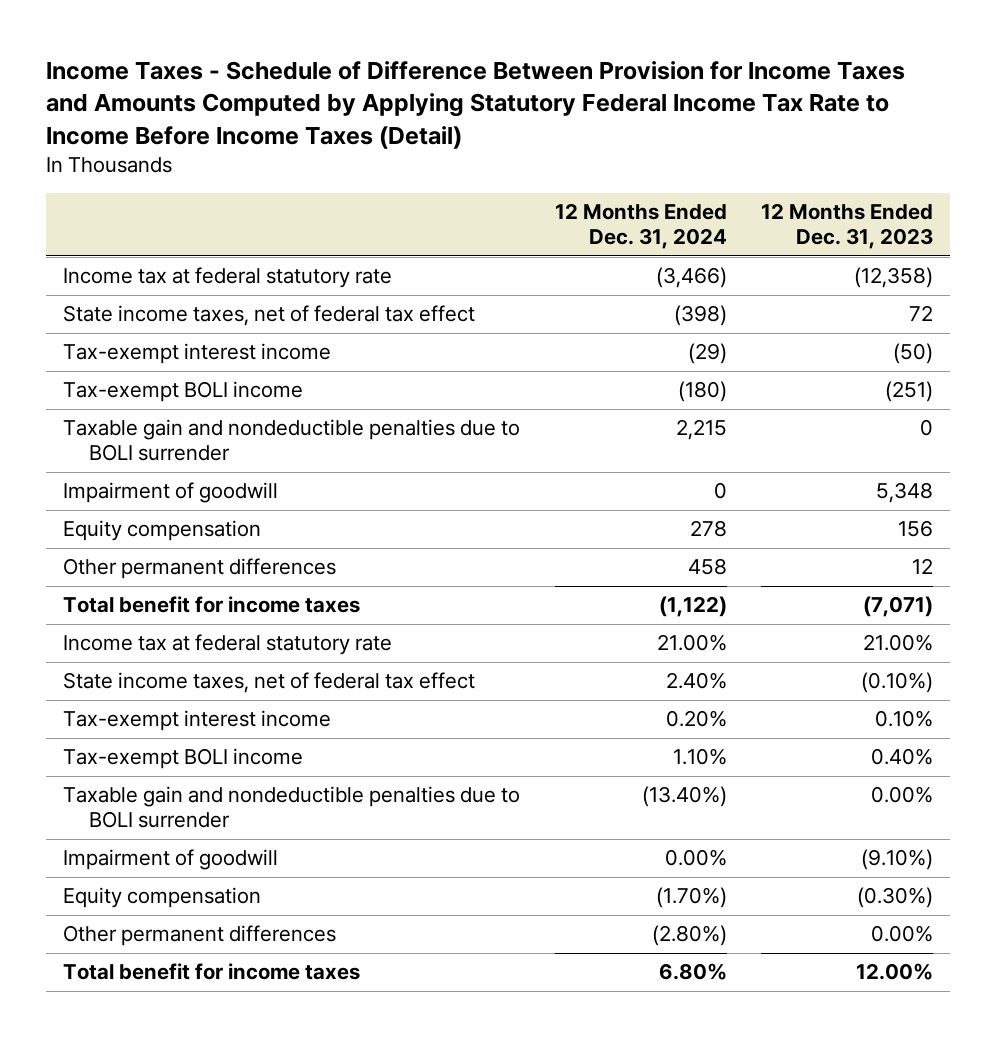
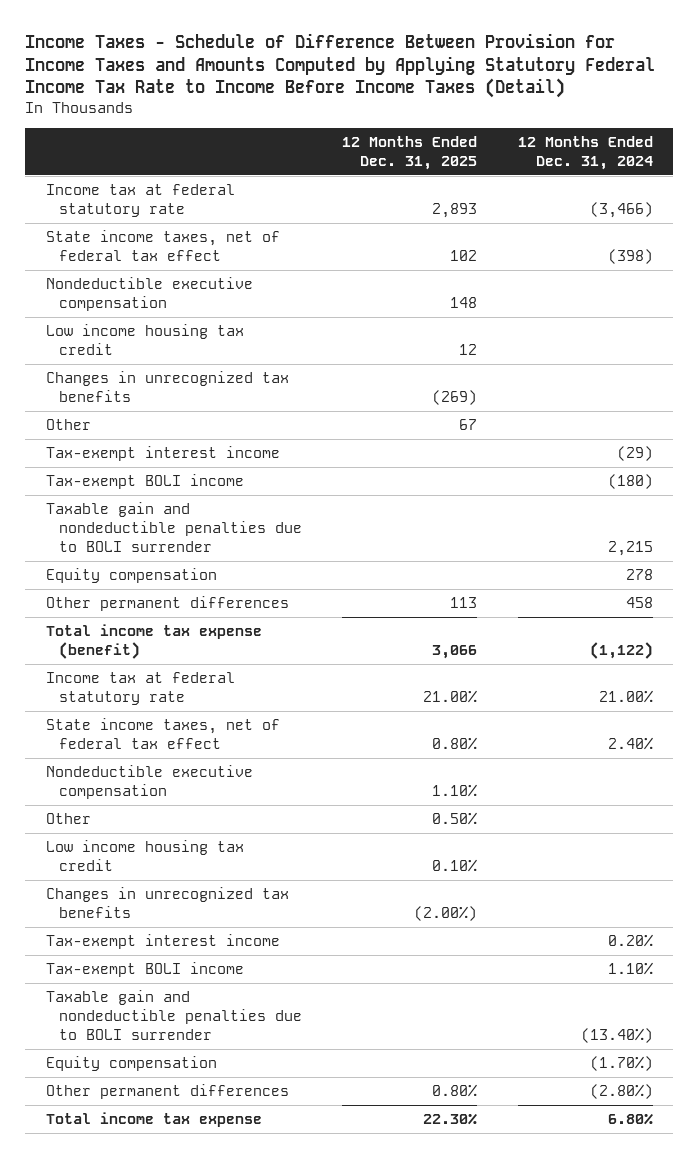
[761,203,934,250] 12 Months Ended Dec. 31, 2023 -> none
none -> [342,135,478,170] 12 Months Ended Dec. 31, 2025
none -> [45,277,253,311] Nondeductible executive compensation
none -> [45,324,244,355] Low income housing tax credit
none -> [45,371,289,402] Changes in unrecognized tax benefits
none -> [45,419,91,431] Other
[63,482,279,504] Impairment of goodwill -> none
[63,596,361,614] Total benefit for income taxes -> [45,624,262,659] Total income tax expense (benefit)
none -> [45,765,253,799] Nondeductible executive compensation
none -> [45,813,91,825] Other
none -> [45,840,244,871] Low income housing tax credit
none -> [45,887,289,918] Changes in unrecognized tax benefits
[63,849,279,871] Impairment of goodwill -> none
[63,963,361,981] Total benefit for income taxes -> [45,1112,262,1128] Total income tax expense

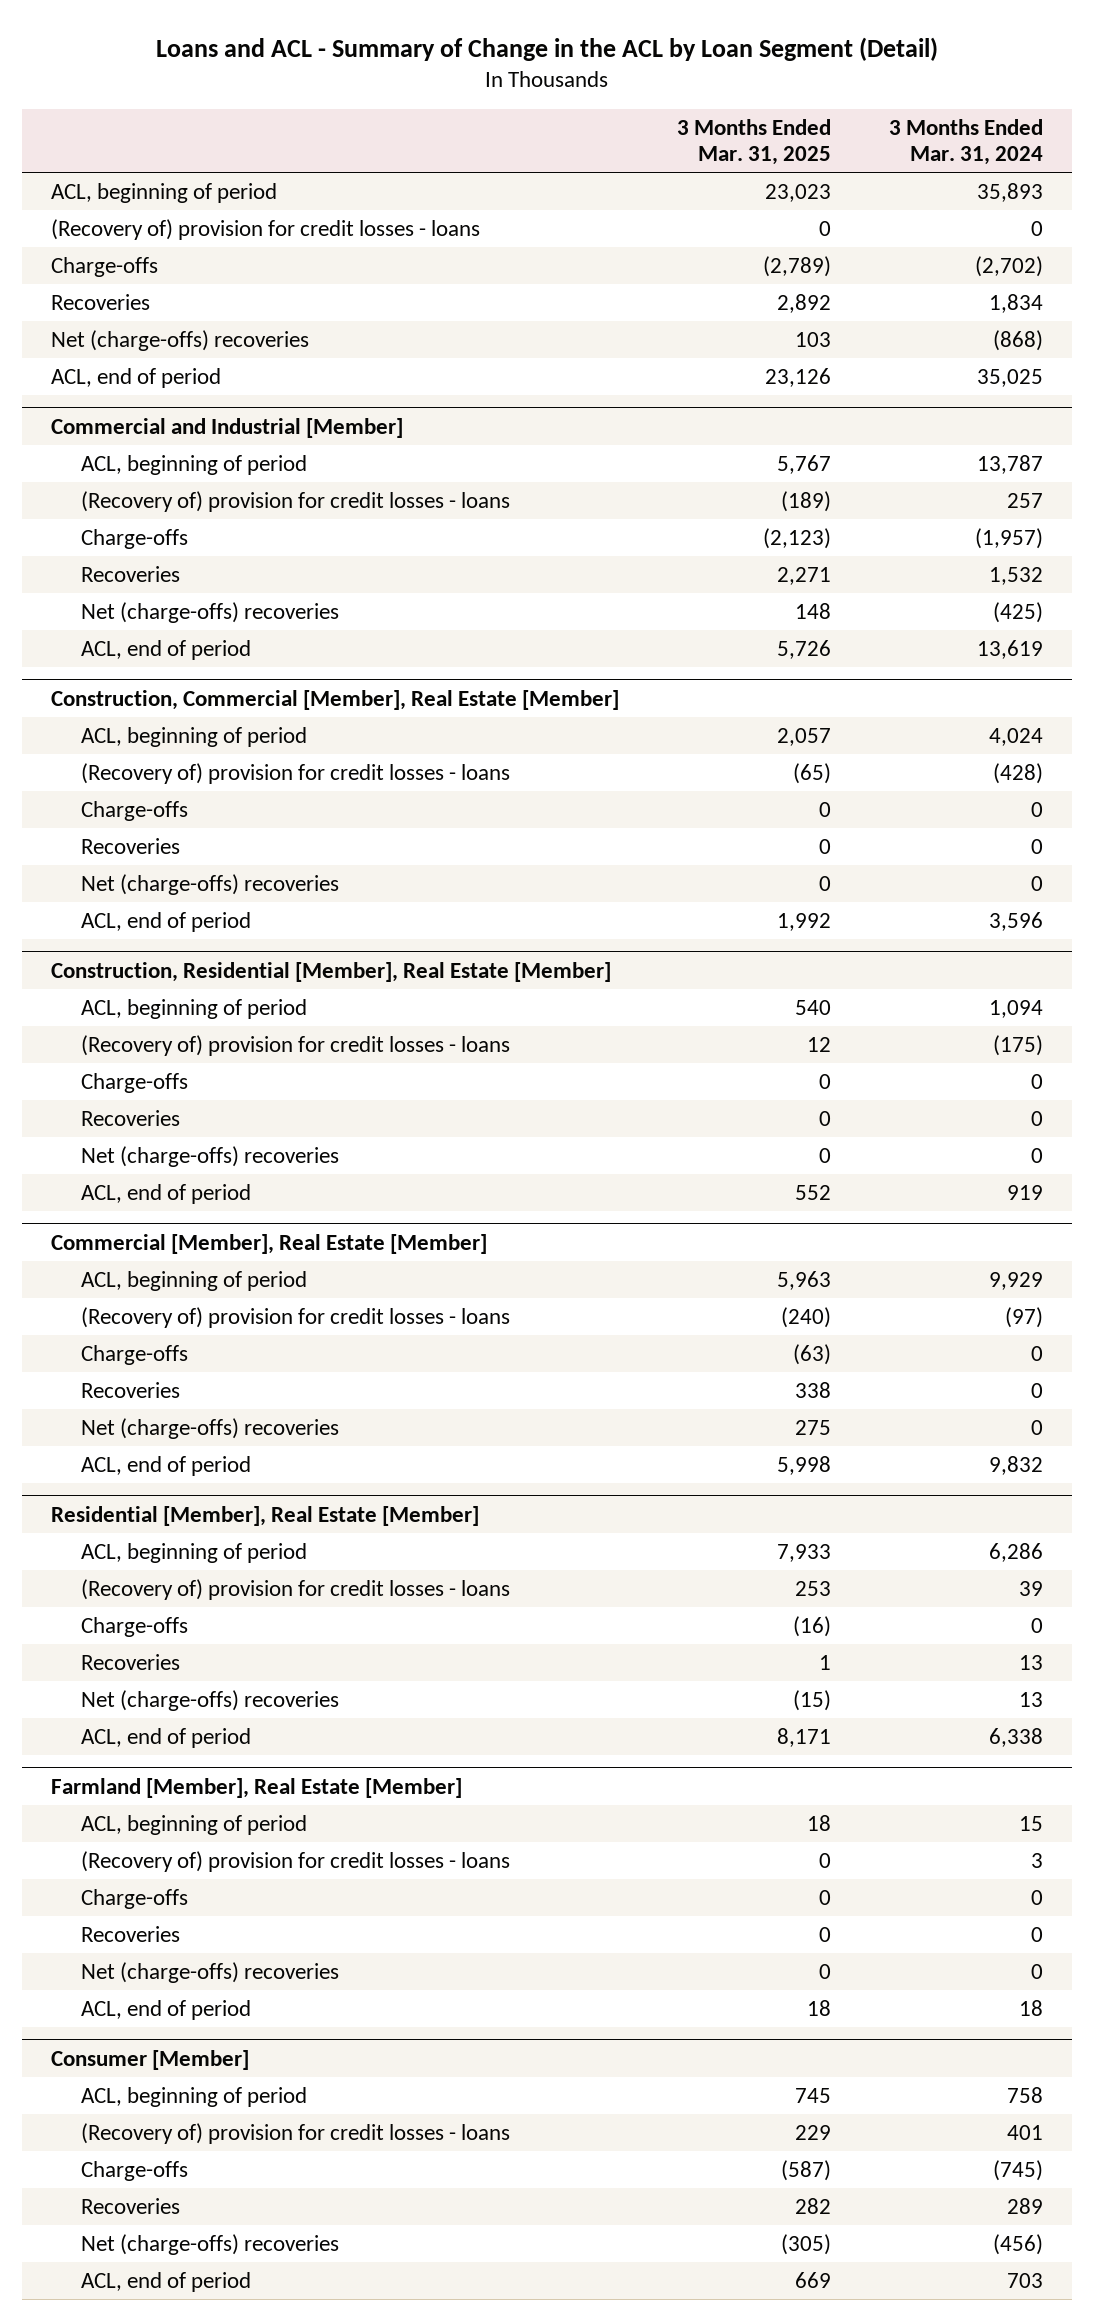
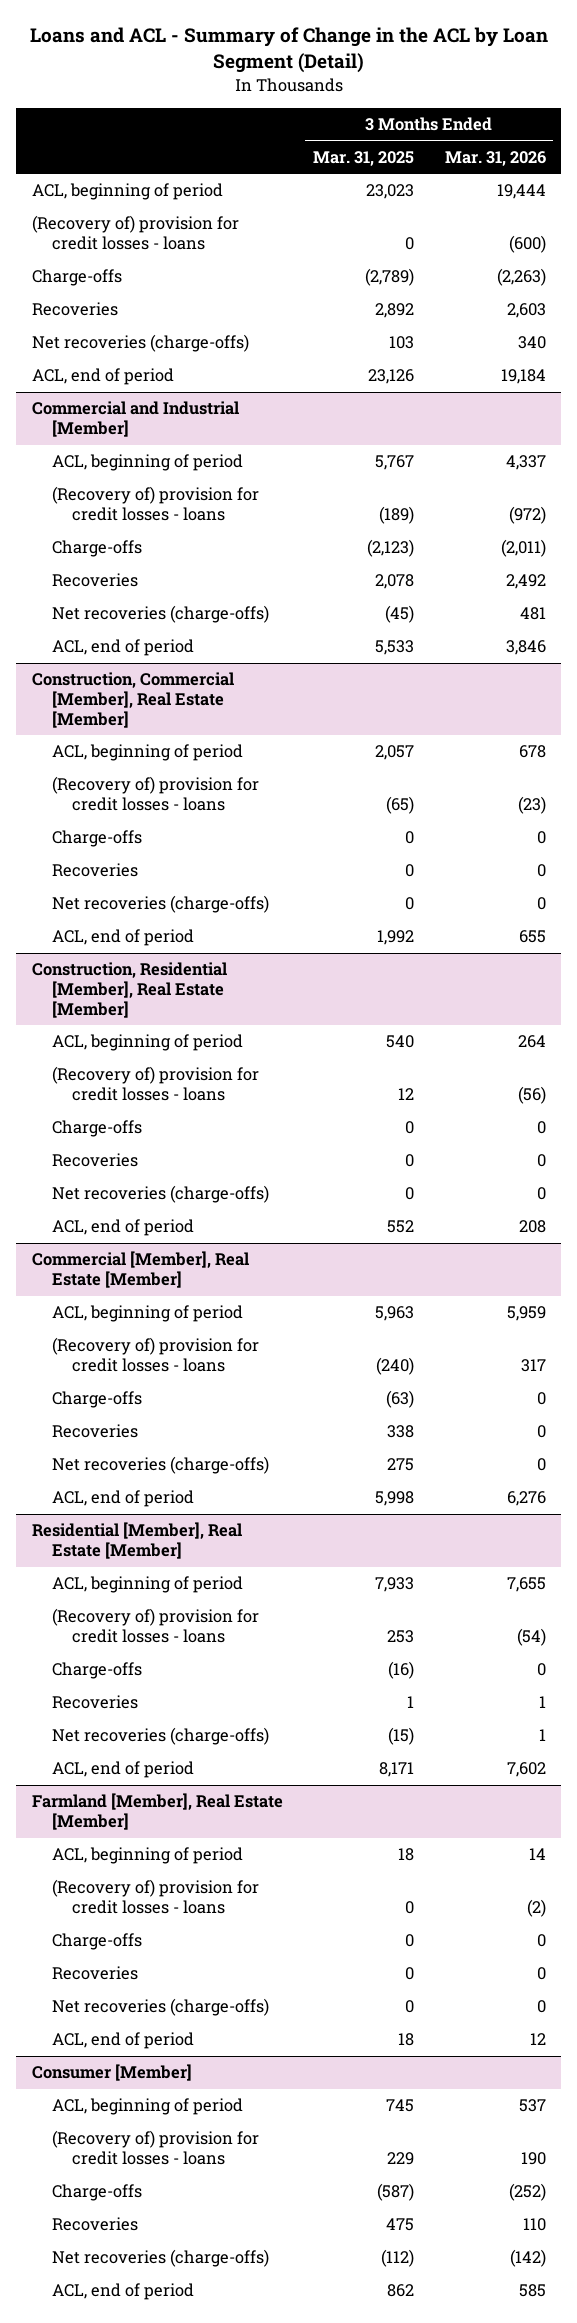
[888,119,1043,166] 3 Months Ended Mar. 31, 2024 -> none
none -> [444,150,546,166] Mar. 31, 2026
[51,329,310,351] Net (charge-offs) recoveries -> [31,334,249,353] Net recoveries (charge-offs)
[777,566,832,585] 2,271 -> [375,574,415,590] 2,078
[81,601,340,623] Net (charge-offs) recoveries -> [51,605,269,624] Net recoveries (charge-offs)
[795,602,832,619] 148 -> [385,605,415,624] (45)
[777,639,832,659] 5,726 -> [375,640,415,656] 5,533
[81,873,340,895] Net (charge-offs) recoveries -> [51,895,269,914] Net recoveries (charge-offs)
[81,1145,340,1167] Net (charge-offs) recoveries -> [51,1185,269,1204] Net recoveries (charge-offs)
[81,1417,340,1439] Net (charge-offs) recoveries -> [51,1456,269,1475] Net recoveries (charge-offs)
[81,1689,340,1711] Net (charge-offs) recoveries -> [51,1727,269,1746] Net recoveries (charge-offs)
[81,1961,340,1983] Net (charge-offs) recoveries -> [51,1998,269,2017] Net recoveries (charge-offs)
[795,2197,832,2214] 282 -> [386,2218,415,2232] 475
[81,2233,340,2255] Net (charge-offs) recoveries -> [51,2249,269,2268] Net recoveries (charge-offs)
[781,2233,832,2255] (305) -> [381,2249,415,2268] (112)
[795,2271,832,2288] 669 -> [387,2284,415,2298] 862

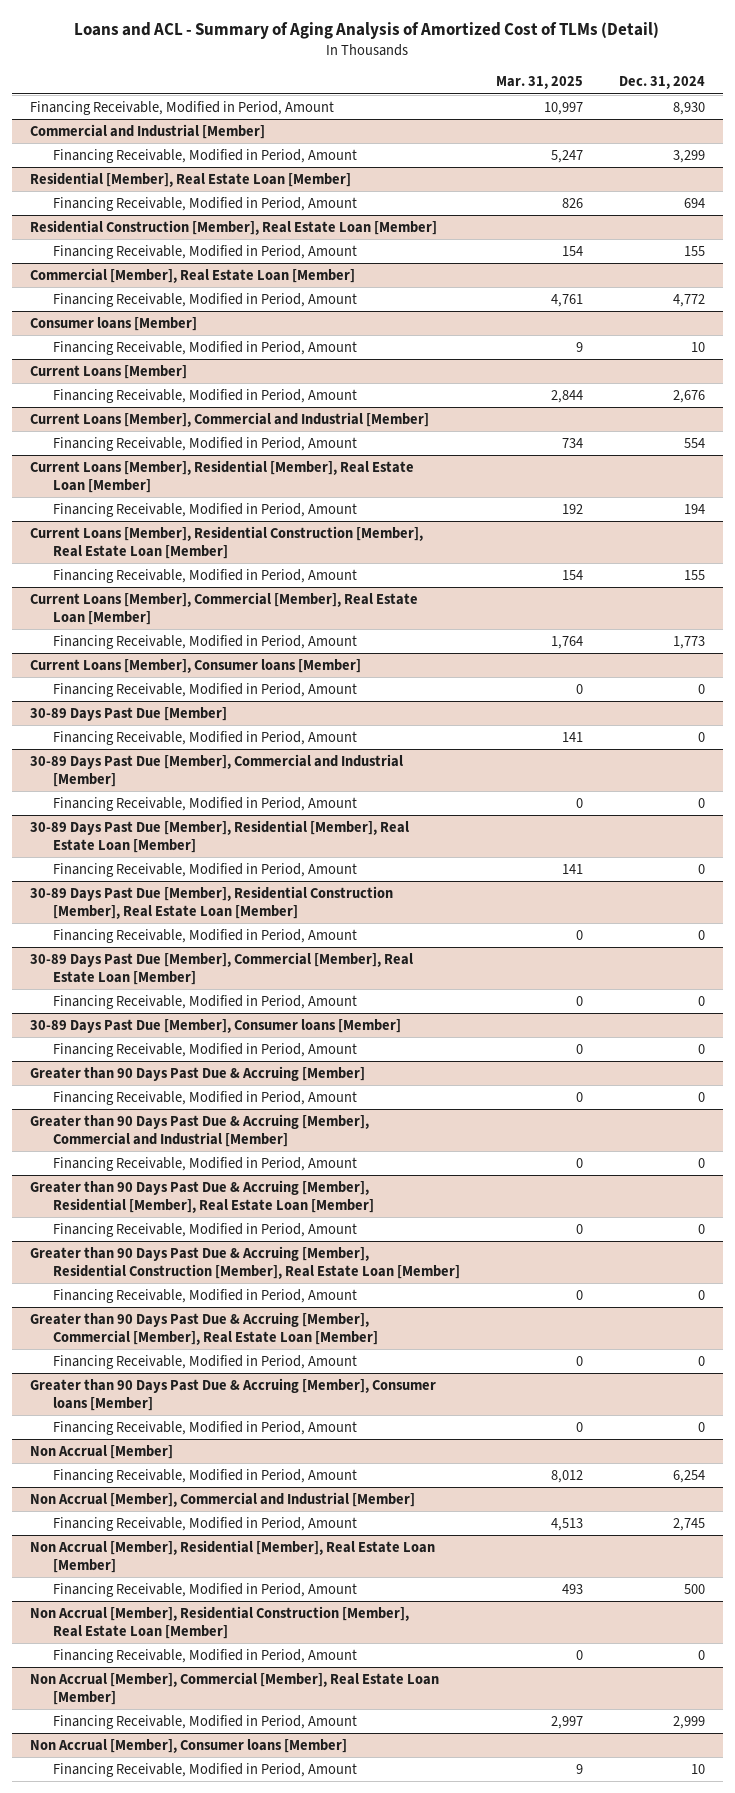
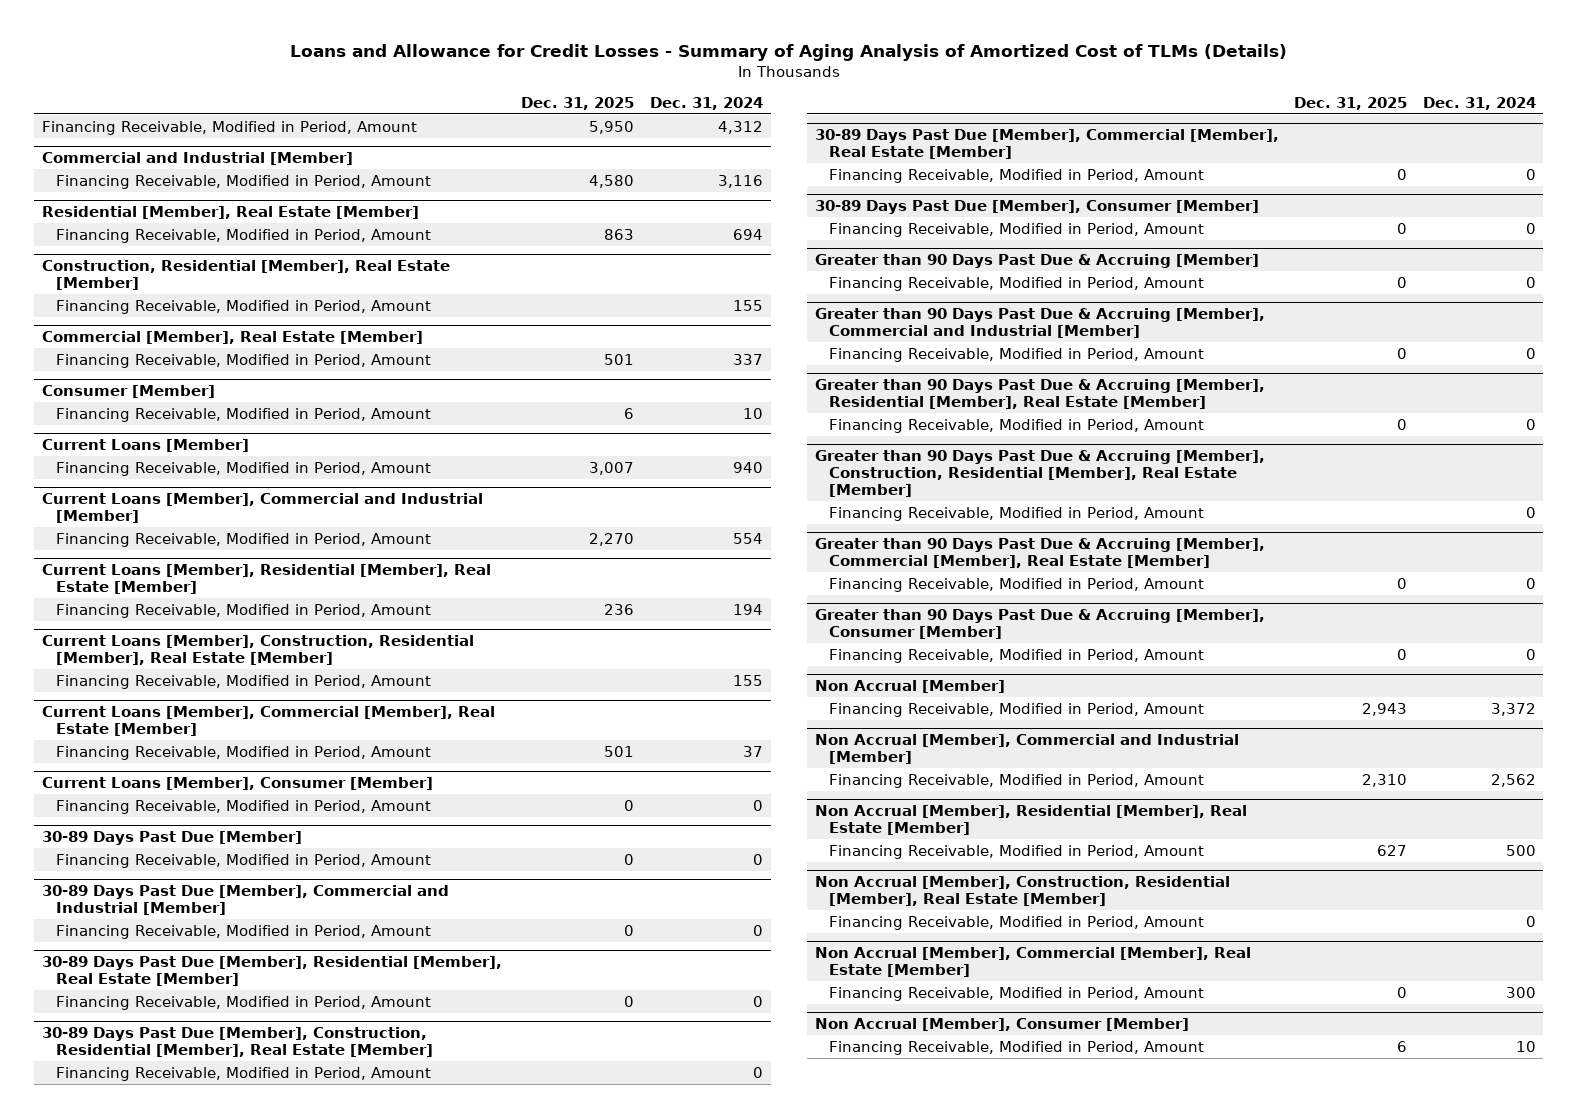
[74,22,660,40] Loans and ACL - Summary of Aging Analysis of Amortized Cost of TLMs (Detail) -> [289,43,1287,61] Loans and Allowance for Credit Losses - Summary of Aging Analysis of Amortized Cost of TLMs (Details)
[495,76,583,90] Mar. 31, 2025 -> none
none -> [521,96,635,110] Dec. 31, 2025
[672,101,705,115] 8,930 -> [717,120,763,134] 4,312
[672,149,705,163] 3,299 -> [717,174,763,188] 3,116
[30,171,352,187] Residential [Member], Real Estate Loan [Member] -> [41,206,419,220] Residential [Member], Real Estate [Member]
[30,219,438,235] Residential Construction [Member], Real Estate Loan [Member] -> [41,260,450,291] Construction, Residential [Member], Real Estate [Member]
[30,267,356,283] Commercial [Member], Real Estate Loan [Member] -> [41,331,423,345] Commercial [Member], Real Estate [Member]
[672,293,705,307] 4,772 -> [732,353,763,365] 337
[30,316,198,331] Consumer loans [Member] -> [41,385,215,399] Consumer [Member]
[672,389,705,403] 2,676 -> [732,461,763,473] 940
[30,459,415,493] Current Loans [Member], Residential [Member], Real Estate Loan [Member] -> [41,564,491,595] Current Loans [Member], Residential [Member], Real Estate [Member]
[30,525,424,559] Current Loans [Member], Residential Construction [Member], Real Estate Loan [Member] -> [41,635,474,666] Current Loans [Member], Construction, Residential [Member], Real Estate [Member]
[30,591,419,625] Current Loans [Member], Commercial [Member], Real Estate Loan [Member] -> [41,706,495,737] Current Loans [Member], Commercial [Member], Real Estate [Member]
[672,635,705,649] 1,773 -> [742,745,763,757] 37
[30,658,362,673] Current Loans [Member], Consumer loans [Member] -> [41,777,433,791] Current Loans [Member], Consumer [Member]
[30,819,410,853] 30-89 Days Past Due [Member], Residential [Member], Real Estate Loan [Member] -> [41,956,502,987] 30-89 Days Past Due [Member], Residential [Member], Real Estate [Member]
[30,885,394,919] 30-89 Days Past Due [Member], Residential Construction [Member], Real Estate Loan [Member] -> [41,1027,434,1058] 30-89 Days Past Due [Member], Construction, Residential [Member], Real Estate [Member]
[30,951,414,985] 30-89 Days Past Due [Member], Commercial [Member], Real Estate Loan [Member] -> [814,129,1279,160] 30-89 Days Past Due [Member], Commercial [Member], Real Estate [Member]
[30,1018,402,1033] 30-89 Days Past Due [Member], Consumer loans [Member] -> [814,200,1259,215] 30-89 Days Past Due [Member], Consumer [Member]
[30,1179,375,1213] Greater than 90 Days Past Due & Accruing [Member], Residential [Member], Real Estate Loan [Member] -> [814,379,1265,410] Greater than 90 Days Past Due & Accruing [Member], Residential [Member], Real Estate [Member]
[30,1245,461,1279] Greater than 90 Days Past Due & Accruing [Member], Residential Construction [Member], Real Estate Loan [Member] -> [814,450,1265,498] Greater than 90 Days Past Due & Accruing [Member], Construction, Residential [Member], Real Estate [Member]
[30,1311,379,1345] Greater than 90 Days Past Due & Accruing [Member], Commercial [Member], Real Estate Loan [Member] -> [814,538,1265,569] Greater than 90 Days Past Due & Accruing [Member], Commercial [Member], Real Estate [Member]
[30,1377,437,1411] Greater than 90 Days Past Due & Accruing [Member], Consumer loans [Member] -> [814,609,1265,640] Greater than 90 Days Past Due & Accruing [Member], Consumer [Member]
[672,1469,705,1483] 6,254 -> [1490,702,1536,716] 3,372
[672,1517,705,1531] 2,745 -> [1490,773,1536,787] 2,562
[30,1539,436,1573] Non Accrual [Member], Residential [Member], Real Estate Loan [Member] -> [814,805,1247,836] Non Accrual [Member], Residential [Member], Real Estate [Member]
[30,1605,410,1639] Non Accrual [Member], Residential Construction [Member], Real Estate Loan [Member] -> [814,876,1230,907] Non Accrual [Member], Construction, Residential [Member], Real Estate [Member]
[30,1671,440,1705] Non Accrual [Member], Commercial [Member], Real Estate Loan [Member] -> [814,947,1251,978] Non Accrual [Member], Commercial [Member], Real Estate [Member]
[672,1715,705,1729] 2,999 -> [1505,986,1536,998] 300
[30,1738,348,1753] Non Accrual [Member], Consumer loans [Member] -> [814,1018,1189,1032] Non Accrual [Member], Consumer [Member]

